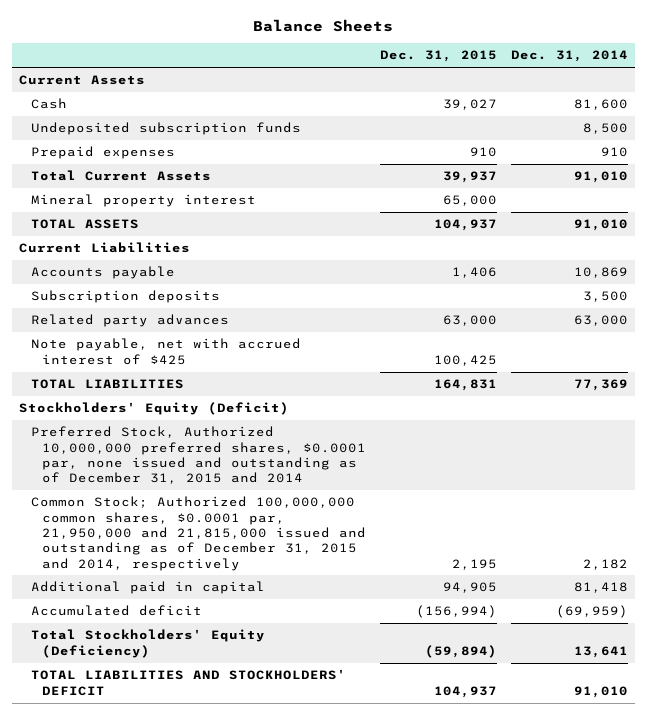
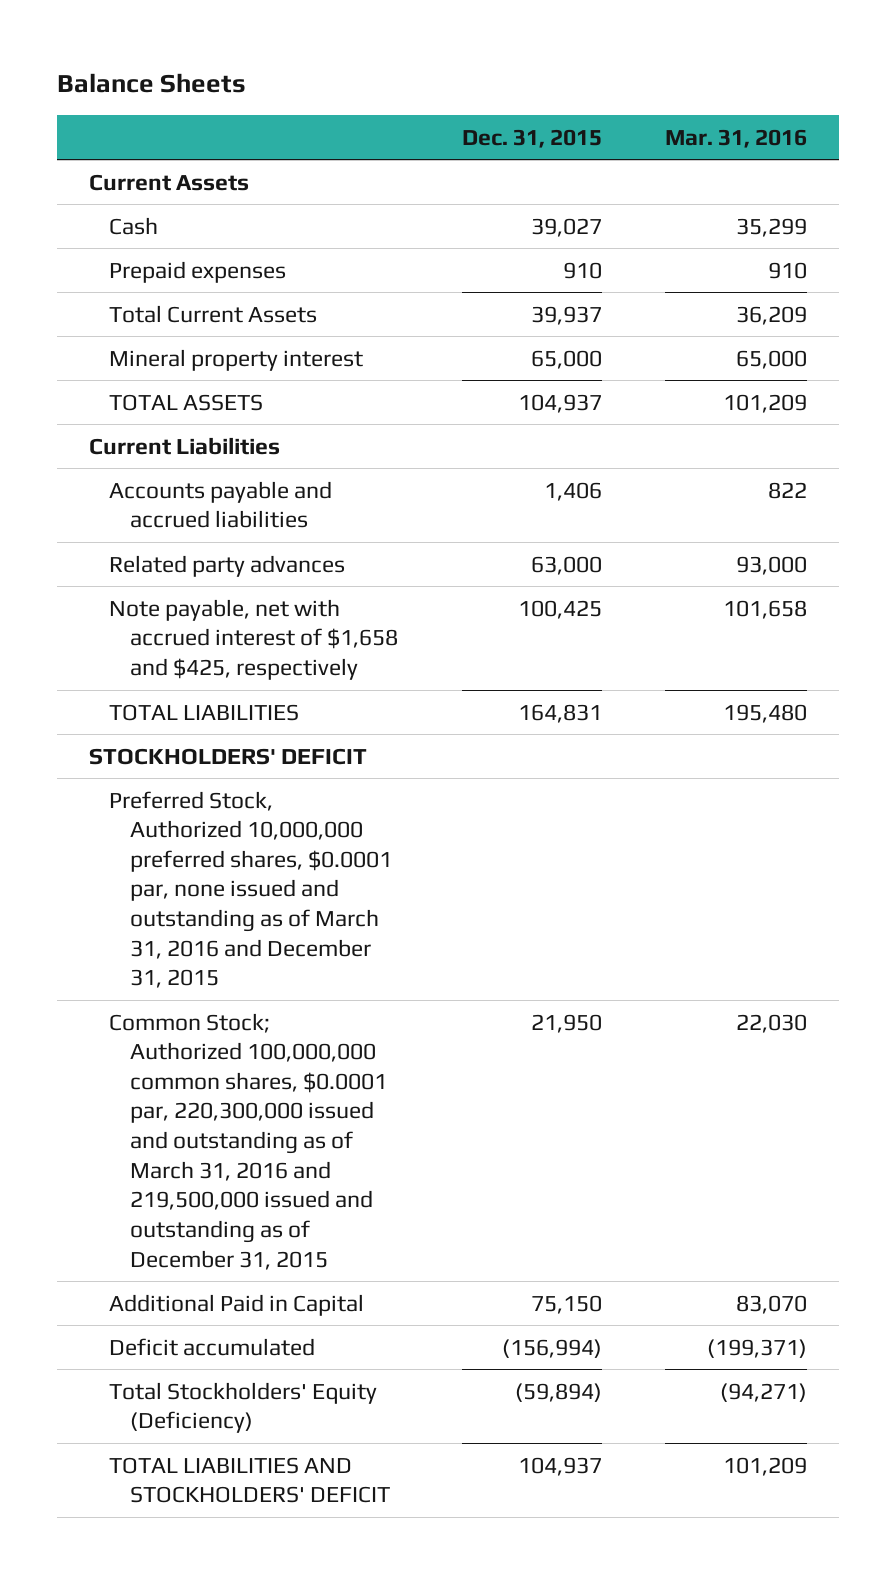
[510,50,628,63] Dec. 31, 2014 -> none
none -> [665,128,808,148] Mar. 31, 2016
[30,122,301,136] Undeposited subscription funds -> none
[30,290,220,304] Subscription deposits -> none
[30,266,175,280] Accounts payable -> [109,480,333,529] Accounts payable and accrued liabilities
[30,338,301,365] Note payable, net with accrued interest of $425 -> [109,598,399,680] Note payable, net with accrued interest of $1,658 and $425, respectively
[19,402,290,416] Stockholders' Equity (Deficit) -> [88,747,367,765] STOCKHOLDERS' DEFICIT
[30,426,367,485] Preferred Stock, Authorized 10,000,000 preferred shares, $0.0001 par, none issued and outstanding as of December 31, 2015 and 2014 -> [109,790,393,989] Preferred Stock, Authorized 10,000,000 preferred shares, $0.0001 par, none issued and outstanding as of March 31, 2016 and December 31, 2015
[30,496,367,571] Common Stock; Authorized 100,000,000 common shares, $0.0001 par, 21,950,000 and 21,815,000 issued and outstanding as of December 31, 2015 and 2014, respectively -> [109,1012,388,1270] Common Stock; Authorized 100,000,000 common shares, $0.0001 par, 220,300,000 issued and outstanding as of March 31, 2016 and 219,500,000 issued and outstanding as of December 31, 2015
[451,558,497,570] 2,195 -> [530,1013,602,1033] 21,950
[30,581,265,595] Additional paid in capital -> [109,1293,365,1316] Additional Paid in Capital
[442,582,497,594] 94,905 -> [530,1294,602,1314] 75,150
[30,605,202,617] Accumulated deficit -> [109,1337,316,1356] Deficit accumulated

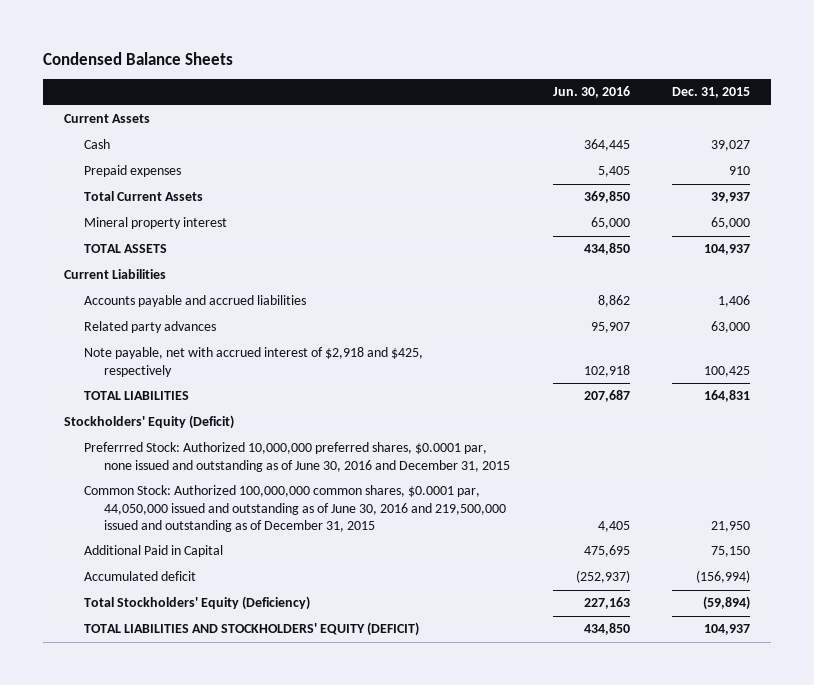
[56,73,246,94] Balance Sheets -> [42,51,233,65] Condensed Balance Sheets
[665,128,808,148] Mar. 31, 2016 -> none
none -> [552,86,630,99] Jun. 30, 2016
[109,598,399,680] Note payable, net with accrued interest of $1,658 and $425, respectively -> [84,347,424,377] Note payable, net with accrued interest of $2,918 and $425, respectively
[88,747,367,765] STOCKHOLDERS' DEFICIT -> [63,415,234,430] Stockholders' Equity (Deficit)
[109,790,393,989] Preferred Stock, Authorized 10,000,000 preferred shares, $0.0001 par, none issued and outstanding as of March 31, 2016 and December 31, 2015 -> [84,442,511,472] Preferrred Stock: Authorized 10,000,000 preferred shares, $0.0001 par, none issued and outstanding as of June 30, 2016 and December 31, 2015
[109,1012,388,1270] Common Stock; Authorized 100,000,000 common shares, $0.0001 par, 220,300,000 issued and outstanding as of March 31, 2016 and 219,500,000 issued and outstanding as of December 31, 2015 -> [84,485,507,532] Common Stock: Authorized 100,000,000 common shares, $0.0001 par, 44,050,000 issued and outstanding as of June 30, 2016 and 219,500,000 issued and outstanding as of December 31, 2015
[109,1337,316,1356] Deficit accumulated -> [84,571,197,582] Accumulated deficit
[109,1456,391,1504] TOTAL LIABILITIES AND STOCKHOLDERS' DEFICIT -> [84,622,420,637] TOTAL LIABILITIES AND STOCKHOLDERS' EQUITY (DEFICIT)

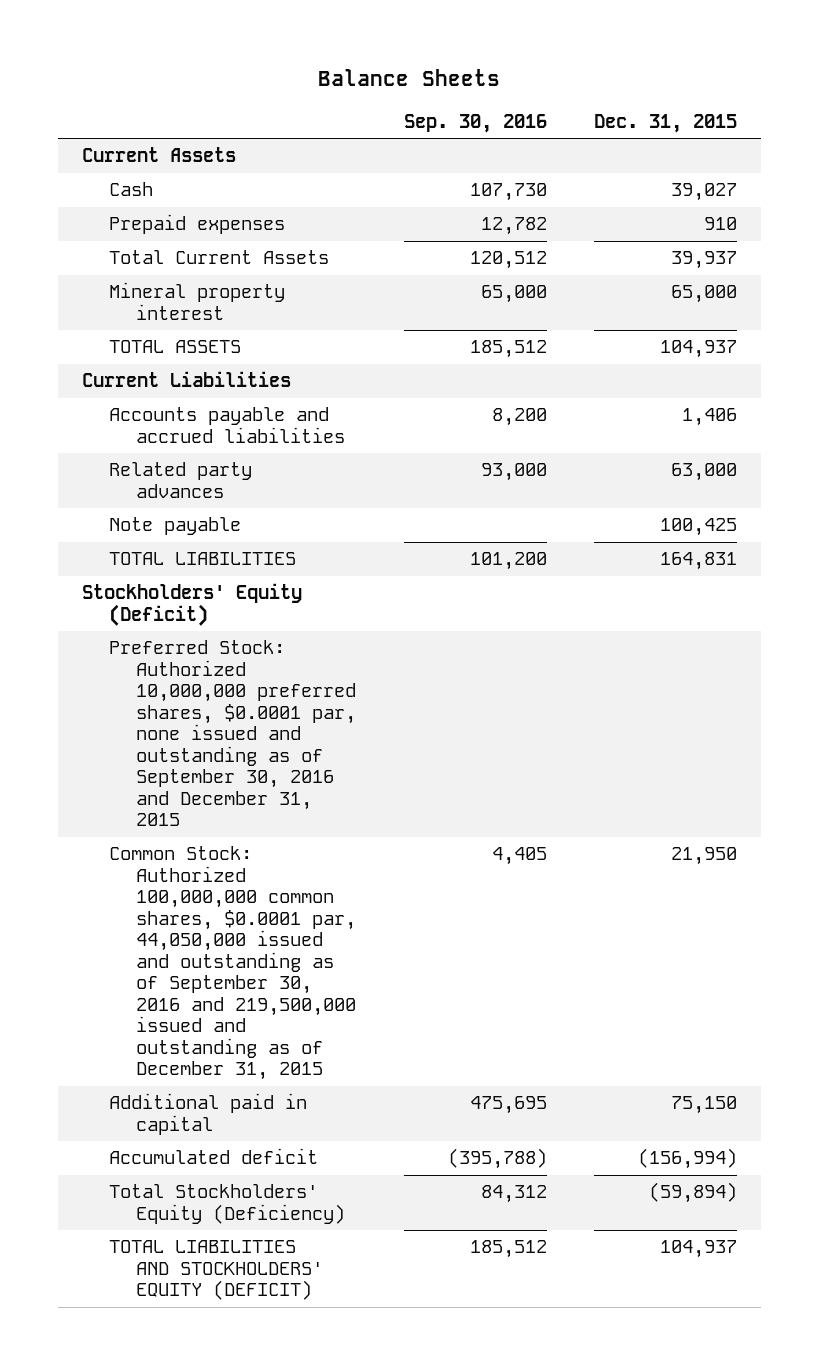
[42,51,233,65] Condensed Balance Sheets -> [318,69,501,87] Balance Sheets
[552,86,630,99] Jun. 30, 2016 -> none
none -> [403,114,547,134] Sep. 30, 2016
[84,347,424,377] Note payable, net with accrued interest of $2,918 and $425, respectively -> [108,517,241,536] Note payable
[84,442,511,472] Preferrred Stock: Authorized 10,000,000 preferred shares, $0.0001 par, none issued and outstanding as of June 30, 2016 and December 31, 2015 -> [108,640,357,827] Preferred Stock: Authorized 10,000,000 preferred shares, $0.0001 par, none issued and outstanding as of September 30, 2016 and December 31, 2015
[84,485,507,532] Common Stock: Authorized 100,000,000 common shares, $0.0001 par, 44,050,000 issued and outstanding as of June 30, 2016 and 219,500,000 issued and outstanding as of December 31, 2015 -> [108,846,357,1081] Common Stock: Authorized 100,000,000 common shares, $0.0001 par, 44,050,000 issued and outstanding as of September 30, 2016 and 219,500,000 issued and outstanding as of December 31, 2015
[84,545,224,558] Additional Paid in Capital -> [108,1093,307,1135] Additional paid in capital

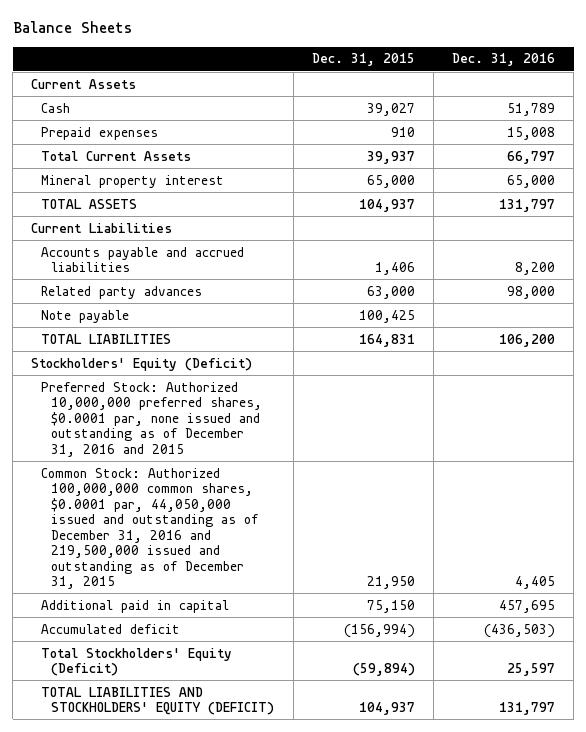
[403,114,547,134] Sep. 30, 2016 -> none
none -> [452,53,556,67] Dec. 31, 2016
[108,640,357,827] Preferred Stock: Authorized 10,000,000 preferred shares, $0.0001 par, none issued and outstanding as of September 30, 2016 and December 31, 2015 -> [41,381,263,457] Preferred Stock: Authorized 10,000,000 preferred shares, $0.0001 par, none issued and outstanding as of December 31, 2016 and 2015
[108,846,357,1081] Common Stock: Authorized 100,000,000 common shares, $0.0001 par, 44,050,000 issued and outstanding as of September 30, 2016 and 219,500,000 issued and outstanding as of December 31, 2015 -> [41,467,259,590] Common Stock: Authorized 100,000,000 common shares, $0.0001 par, 44,050,000 issued and outstanding as of December 31, 2016 and 219,500,000 issued and outstanding as of December 31, 2015
[108,1184,346,1224] Total Stockholders' Equity (Deficiency) -> [41,647,233,677] Total Stockholders' Equity (Deficit)

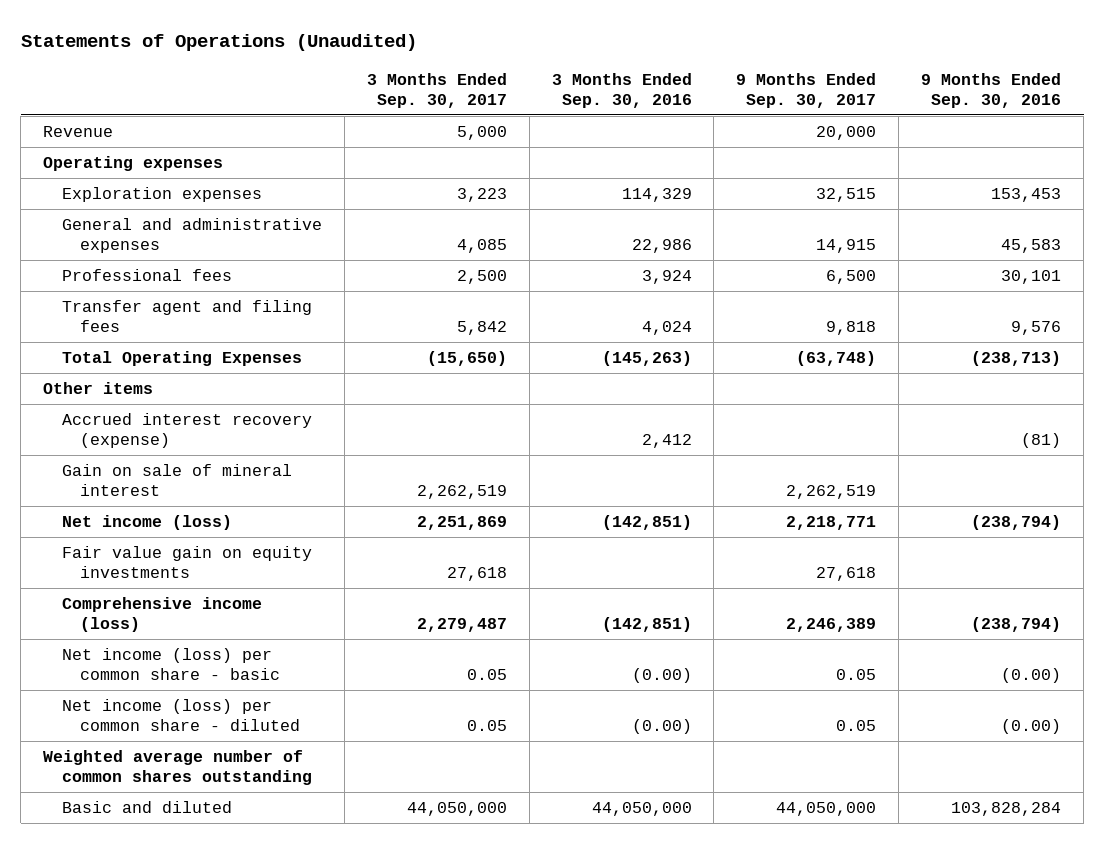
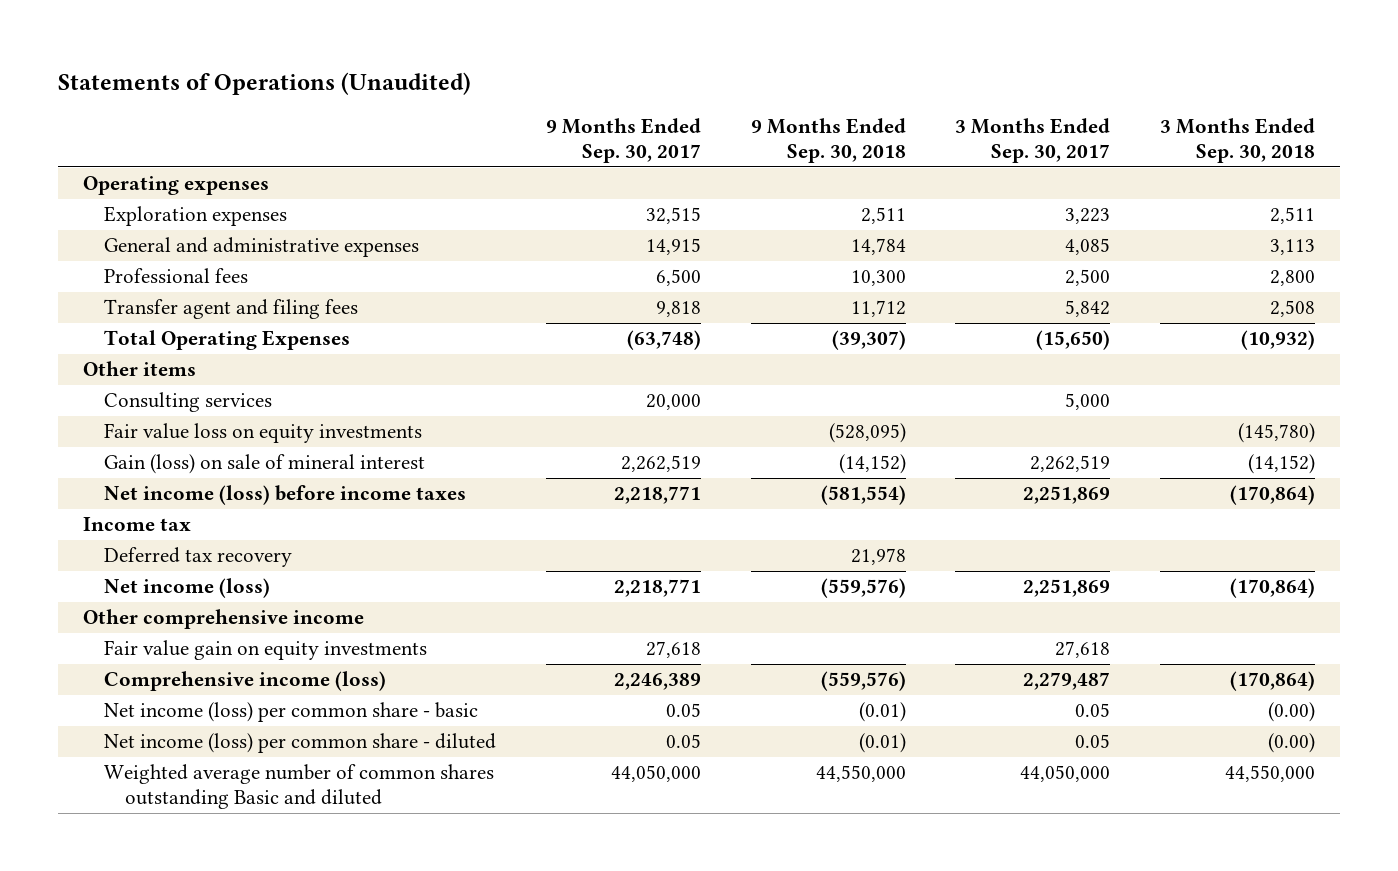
[551,72,692,108] 3 Months Ended Sep. 30, 2016 -> none
[921,72,1062,108] 9 Months Ended Sep. 30, 2016 -> none
none -> [750,118,906,163] 9 Months Ended Sep. 30, 2018
none -> [1160,118,1316,163] 3 Months Ended Sep. 30, 2018
[43,126,114,138] Revenue -> none
[61,413,312,449] Accrued interest recovery (expense) -> none
none -> [103,392,272,413] Consulting services
none -> [103,423,422,444] Fair value loss on equity investments
[61,464,292,497] Gain on sale of mineral interest -> [103,454,425,475] Gain (loss) on sale of mineral interest
none -> [103,485,466,506] Net income (loss) before income taxes
none -> [82,517,191,532] Income tax
none -> [103,547,292,568] Deferred tax recovery
none -> [82,609,364,630] Other comprehensive income
[43,750,312,786] Weighted average number of common shares outstanding -> none
[61,801,232,814] Basic and diluted -> [103,764,494,810] Weighted average number of common shares outstanding Basic and diluted

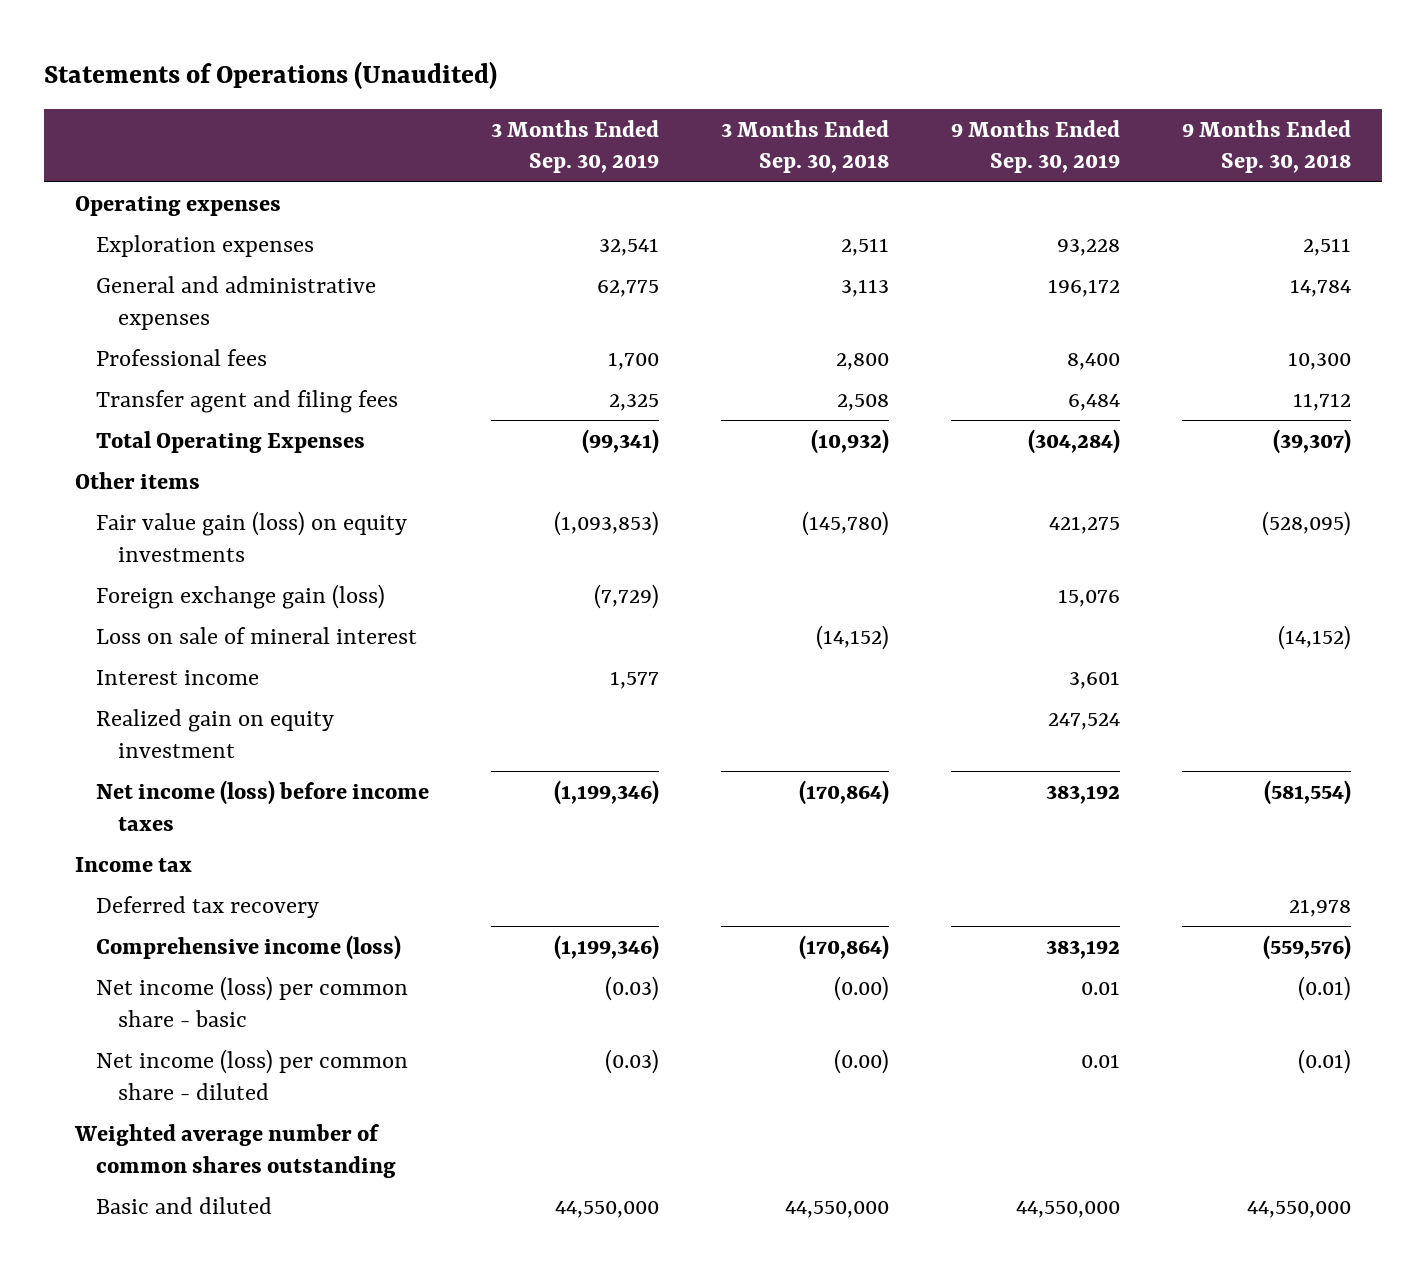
[545,118,701,163] 9 Months Ended Sep. 30, 2017 -> none
[955,118,1111,163] 3 Months Ended Sep. 30, 2017 -> none
none -> [491,119,660,174] 3 Months Ended Sep. 30, 2019
none -> [951,119,1121,174] 9 Months Ended Sep. 30, 2019
[103,392,272,413] Consulting services -> none
[103,423,422,444] Fair value loss on equity investments -> [96,510,408,562] Fair value gain (loss) on equity investments
none -> [96,583,386,609] Foreign exchange gain (loss)
[103,454,425,475] Gain (loss) on sale of mineral interest -> [96,626,418,644] Loss on sale of mineral interest
none -> [96,669,260,685] Interest income
none -> [96,708,335,758] Realized gain on equity investment
[103,578,270,599] Net income (loss) -> none
[82,609,364,630] Other comprehensive income -> none
[103,640,427,661] Fair value gain on equity investments -> none
none -> [73,1123,397,1178] Weighted average number of common shares outstanding
[103,764,494,810] Weighted average number of common shares outstanding Basic and diluted -> [96,1196,273,1214] Basic and diluted

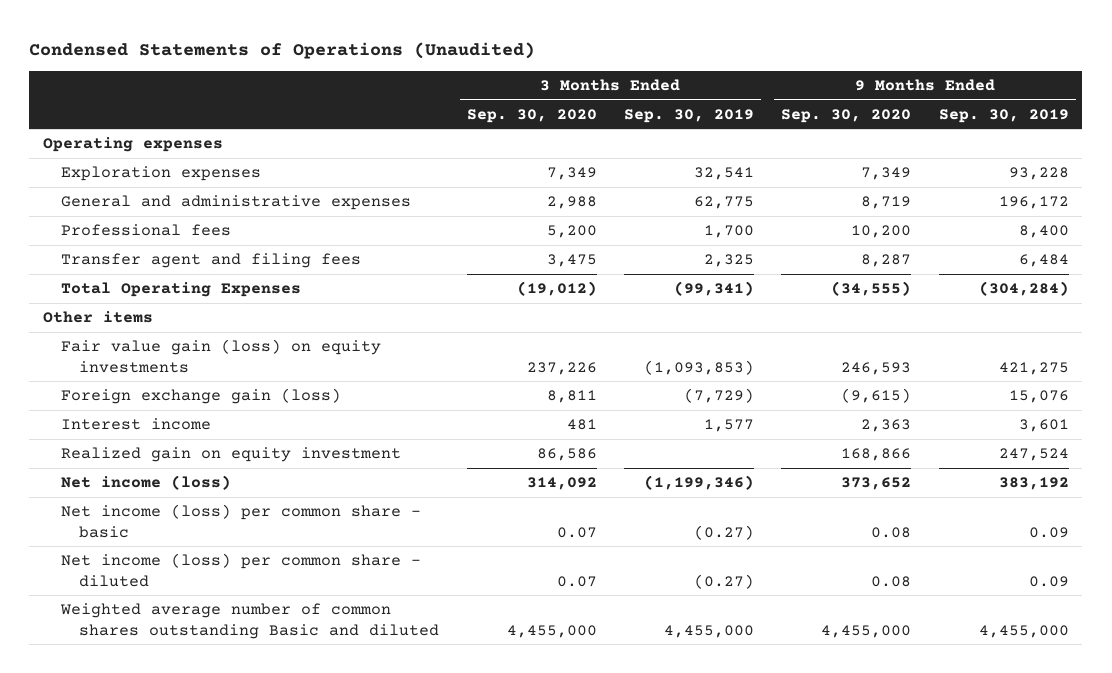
[43,61,497,90] Statements of Operations (Unaudited) -> [29,41,536,59] Condensed Statements of Operations (Unaudited)
[721,119,890,174] 3 Months Ended Sep. 30, 2018 -> none
[1181,119,1351,174] 9 Months Ended Sep. 30, 2018 -> none
none -> [466,108,597,123] Sep. 30, 2020
none -> [781,108,912,123] Sep. 30, 2020
[96,626,418,644] Loss on sale of mineral interest -> none
[96,779,430,831] Net income (loss) before income taxes -> none
[74,856,192,872] Income tax -> none
[96,895,320,918] Deferred tax recovery -> none
[73,1123,397,1178] Weighted average number of common shares outstanding -> none
[96,934,402,960] Comprehensive income (loss) -> [61,475,232,491] Net income (loss)
[605,975,660,1001] (0.03) -> [693,524,754,540] (0.27)
[1081,980,1121,995] 0.01 -> [1028,526,1069,538] 0.09
[605,1048,660,1074] (0.03) -> [693,573,754,589] (0.27)
[1081,1053,1121,1068] 0.01 -> [1028,575,1069,587] 0.09
[96,1196,273,1214] Basic and diluted -> [60,603,440,639] Weighted average number of common shares outstanding Basic and diluted
[555,1200,660,1218] 44,550,000 -> [663,624,754,638] 4,455,000
[1016,1200,1121,1218] 44,550,000 -> [978,624,1069,638] 4,455,000

